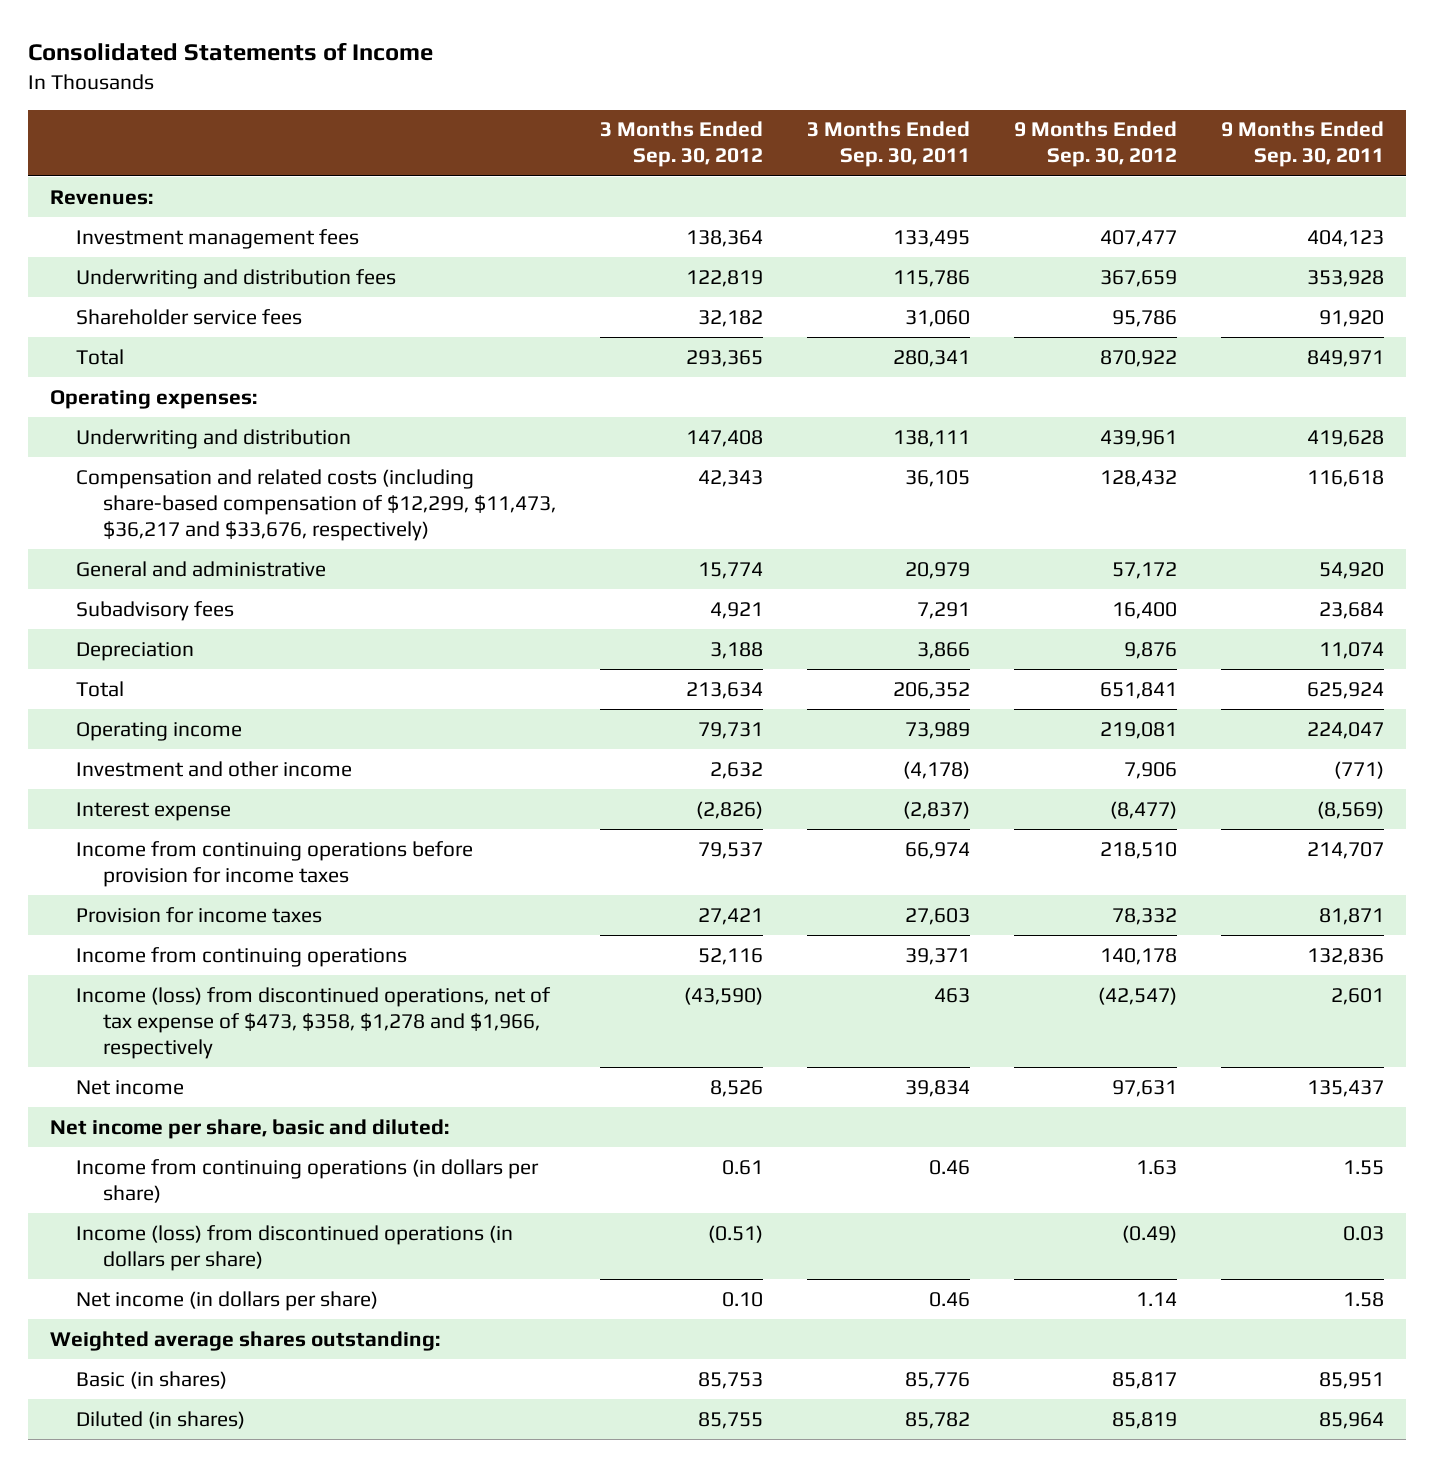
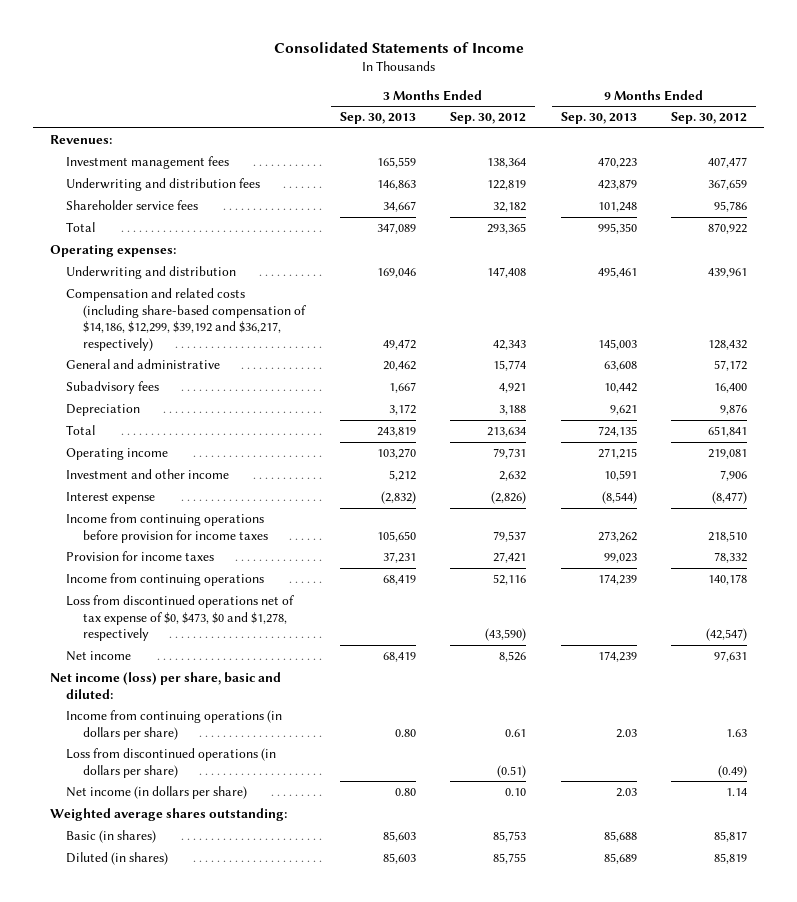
[807,121,971,168] 3 Months Ended Sep. 30, 2011 -> none
[1221,121,1385,168] 9 Months Ended Sep. 30, 2011 -> none
none -> [339,112,416,125] Sep. 30, 2013
none -> [560,112,637,125] Sep. 30, 2013
[76,468,556,541] Compensation and related costs (including share-based compensation of $12,299, $11,473, $36,217 and $33,676, respectively) -> [66,288,306,351] Compensation and related costs (including share-based compensation of $14,186, $12,299, $39,192 and $36,217, respectively)
[76,986,552,1059] Income (loss) from discontinued operations, net of tax expense of $473, $358, $1,278 and $1,966, respectively -> [66,595,295,642] Loss from discontinued operations net of tax expense of $0, $473, $0 and $1,278, respectively
[49,1118,449,1139] Net income per share, basic and diluted: -> [49,672,281,699] Net income (loss) per share, basic and diluted:
[76,1224,514,1271] Income (loss) from discontinued operations (in dollars per share) -> [66,748,277,778] Loss from discontinued operations (in dollars per share)

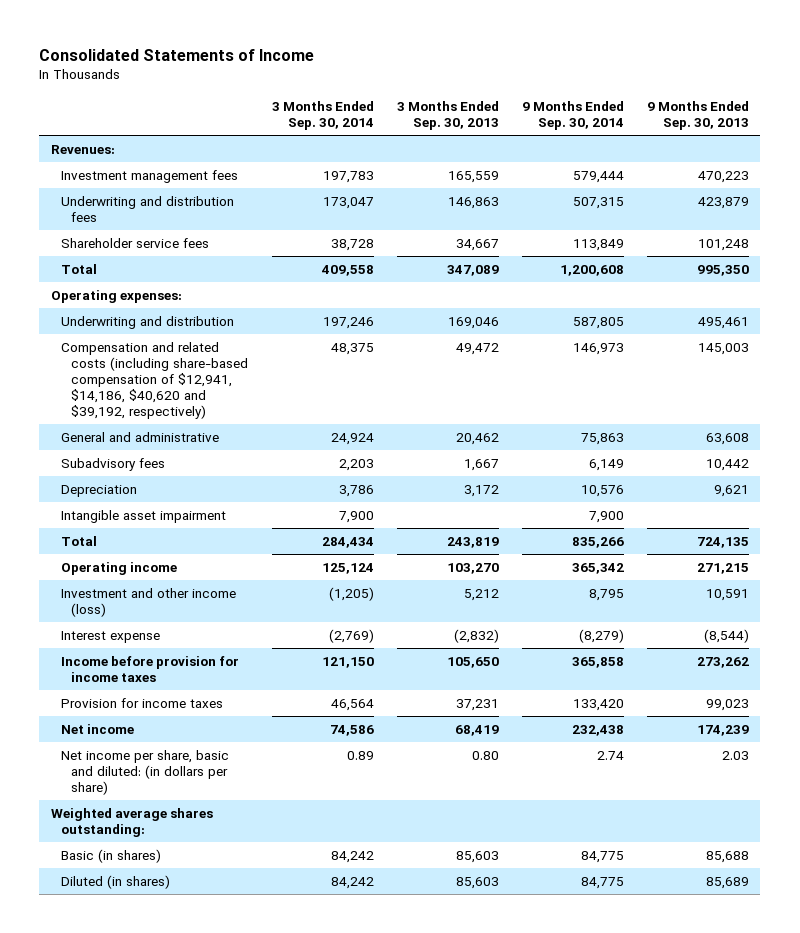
[450,112,527,125] Sep. 30, 2012 -> none
[671,112,748,125] Sep. 30, 2012 -> none
none -> [271,100,374,130] 3 Months Ended Sep. 30, 2014
none -> [521,100,624,130] 9 Months Ended Sep. 30, 2014
[66,288,306,351] Compensation and related costs (including share-based compensation of $14,186, $12,299, $39,192 and $36,217, respectively) -> [61,341,249,420] Compensation and related costs (including share-based compensation of $12,941, $14,186, $40,620 and $39,192, respectively)
none -> [61,509,227,523] Intangible asset impairment
[66,469,230,480] Investment and other income -> [61,587,237,617] Investment and other income (loss)
[66,513,268,543] Income from continuing operations before provision for income taxes -> [61,655,240,682] Income before provision for income taxes
[66,573,265,587] Income from continuing operations -> none
[66,595,295,642] Loss from discontinued operations net of tax expense of $0, $473, $0 and $1,278, respectively -> none
[49,672,281,699] Net income (loss) per share, basic and diluted: -> none
[66,710,283,740] Income from continuing operations (in dollars per share) -> none
[66,748,277,778] Loss from discontinued operations (in dollars per share) -> none
[66,786,248,800] Net income (in dollars per share) -> [61,749,230,796] Net income per share, basic and diluted: (in dollars per share)

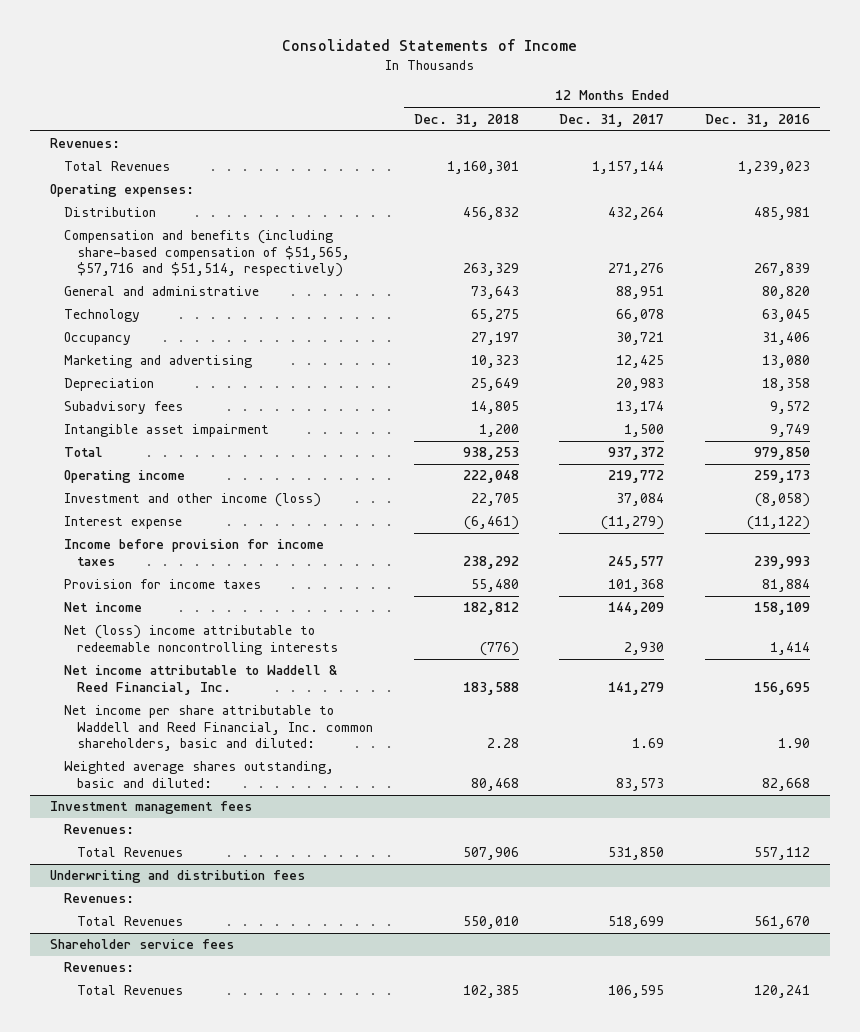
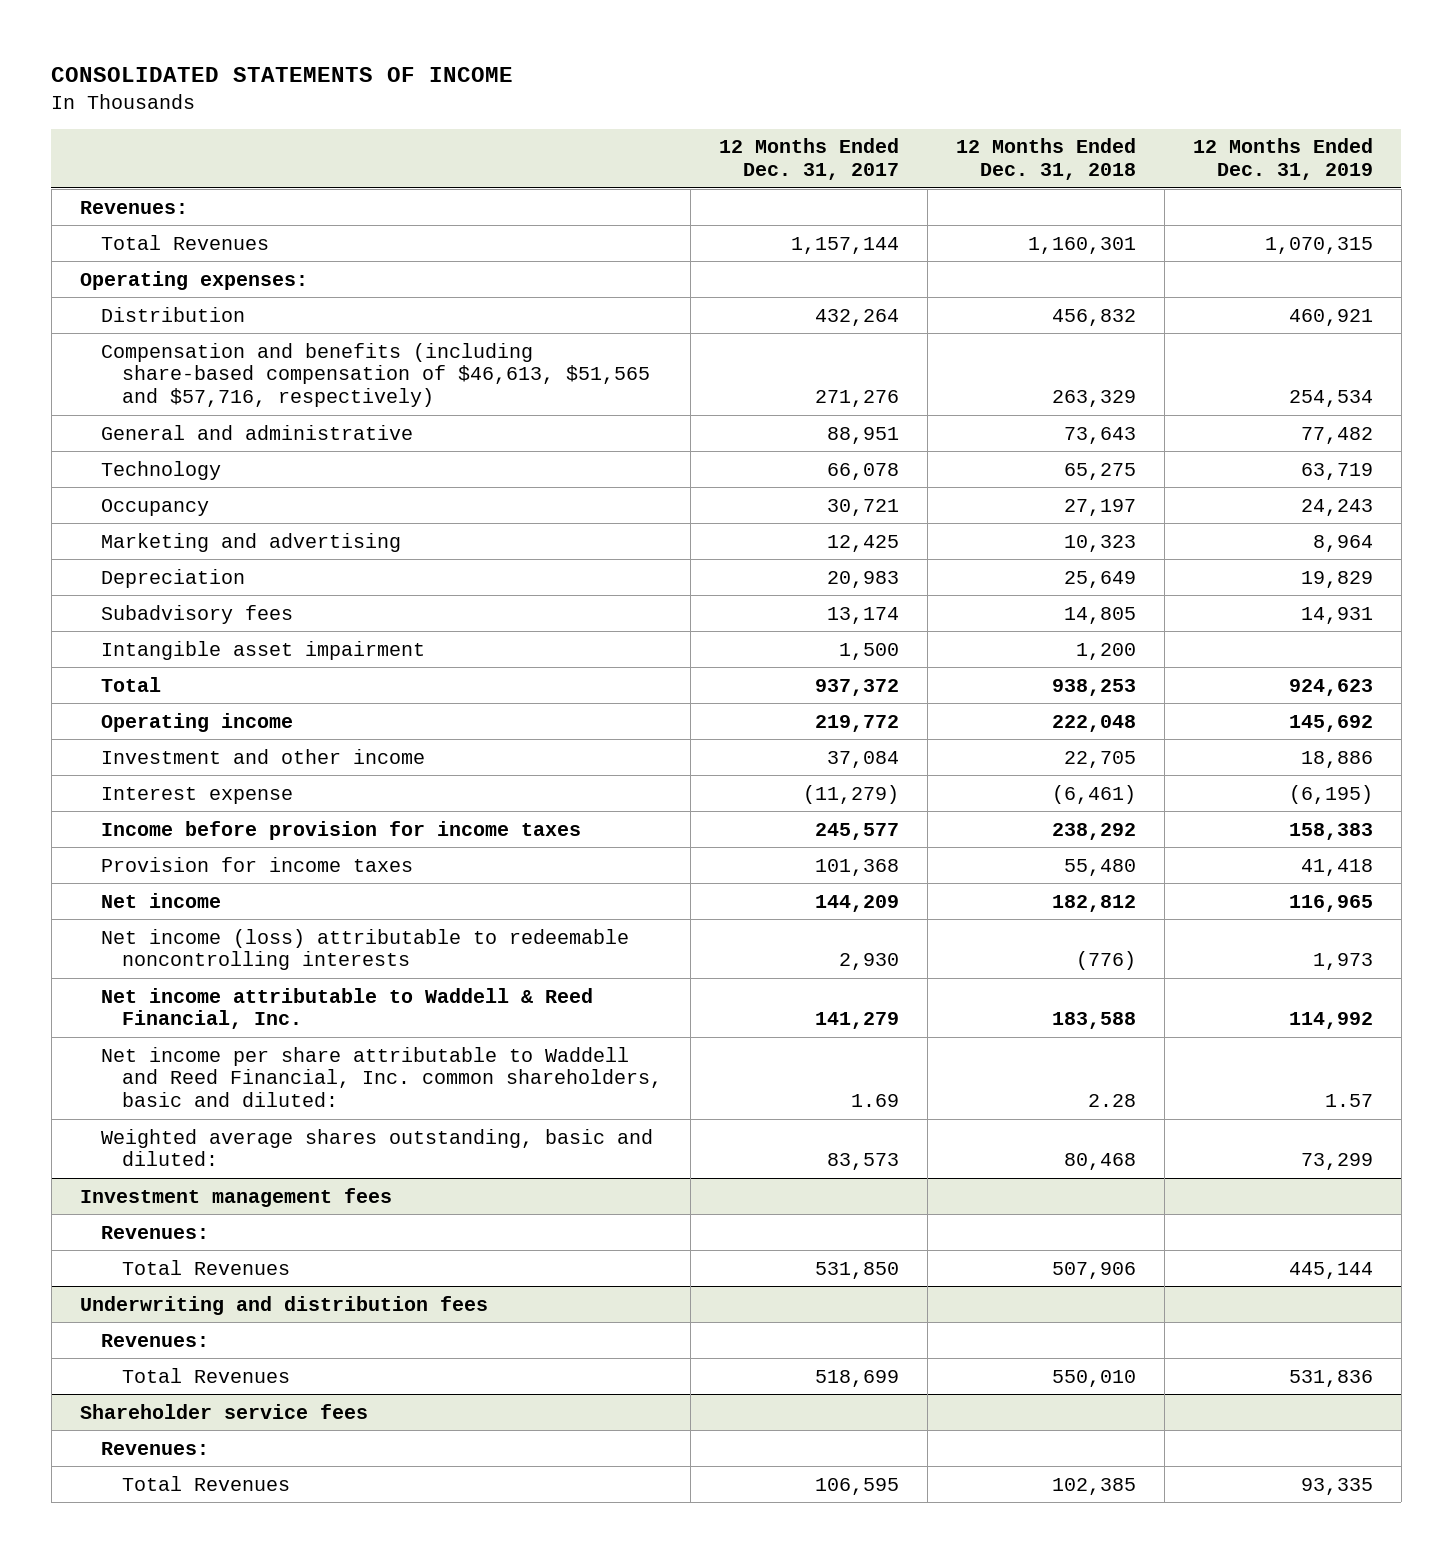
[282,39,578,52] Consolidated Statements of Income -> [51,67,514,83] CONSOLIDATED STATEMENTS OF INCOME
[705,113,811,127] Dec. 31, 2016 -> none
none -> [1192,138,1373,181] 12 Months Ended Dec. 31, 2019
[63,230,351,278] Compensation and benefits (including share-based compensation of $51,565, $57,716 and $51,514, respectively) -> [101,342,651,408] Compensation and benefits (including share-based compensation of $46,613, $51,565 and $57,716, respectively)
[63,493,321,508] Investment and other income (loss) -> [101,748,426,764] Investment and other income
[63,625,339,655] Net (loss) income attributable to redeemable noncontrolling interests -> [101,928,630,971] Net income (loss) attributable to redeemable noncontrolling interests

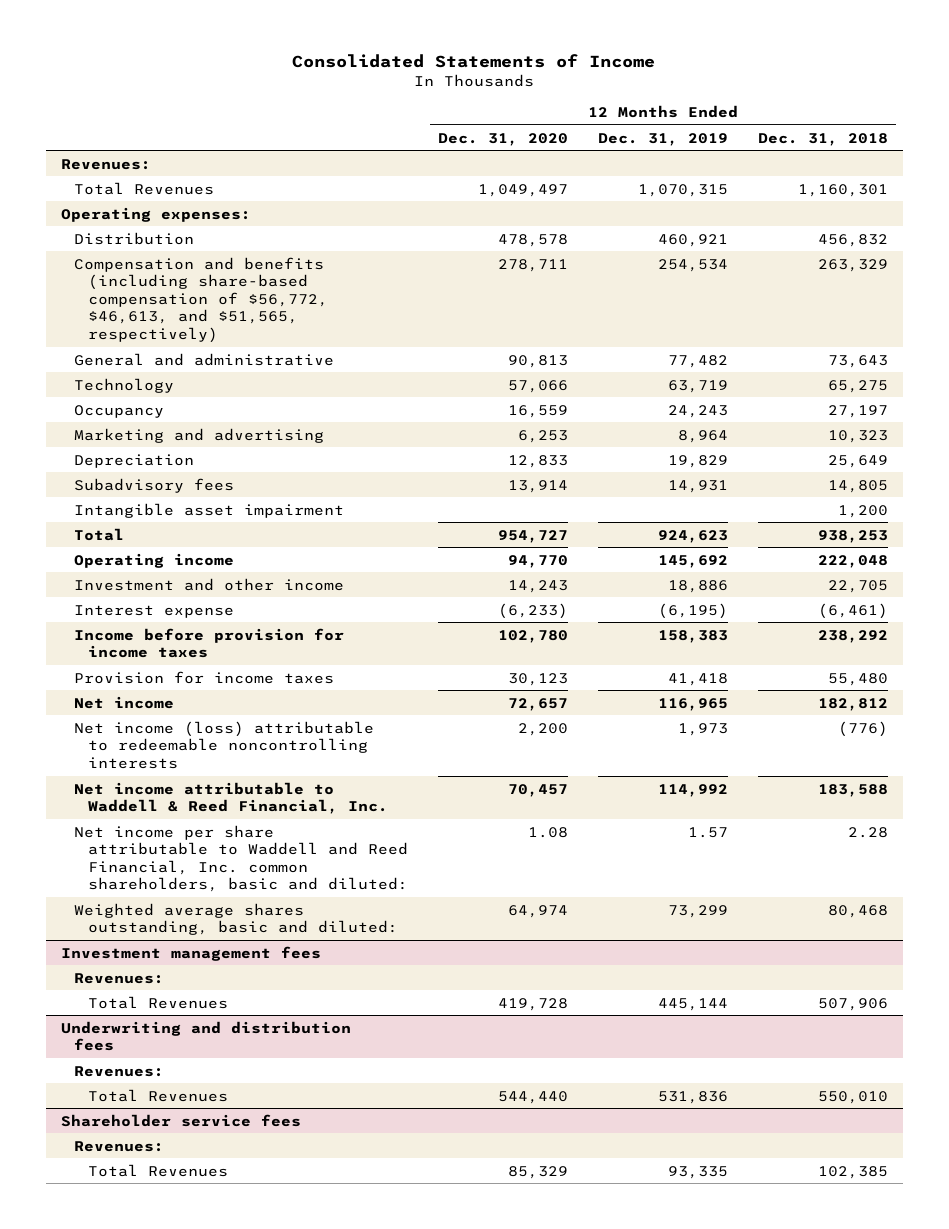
[51,67,514,83] CONSOLIDATED STATEMENTS OF INCOME -> [292,54,656,69] Consolidated Statements of Income
[719,138,900,181] 12 Months Ended Dec. 31, 2017 -> none
none -> [437,132,568,146] Dec. 31, 2020
[101,342,651,408] Compensation and benefits (including share-based compensation of $46,613, $51,565 and $57,716, respectively) -> [74,256,328,344] Compensation and benefits (including share-based compensation of $56,772, $46,613, and $51,565, respectively)

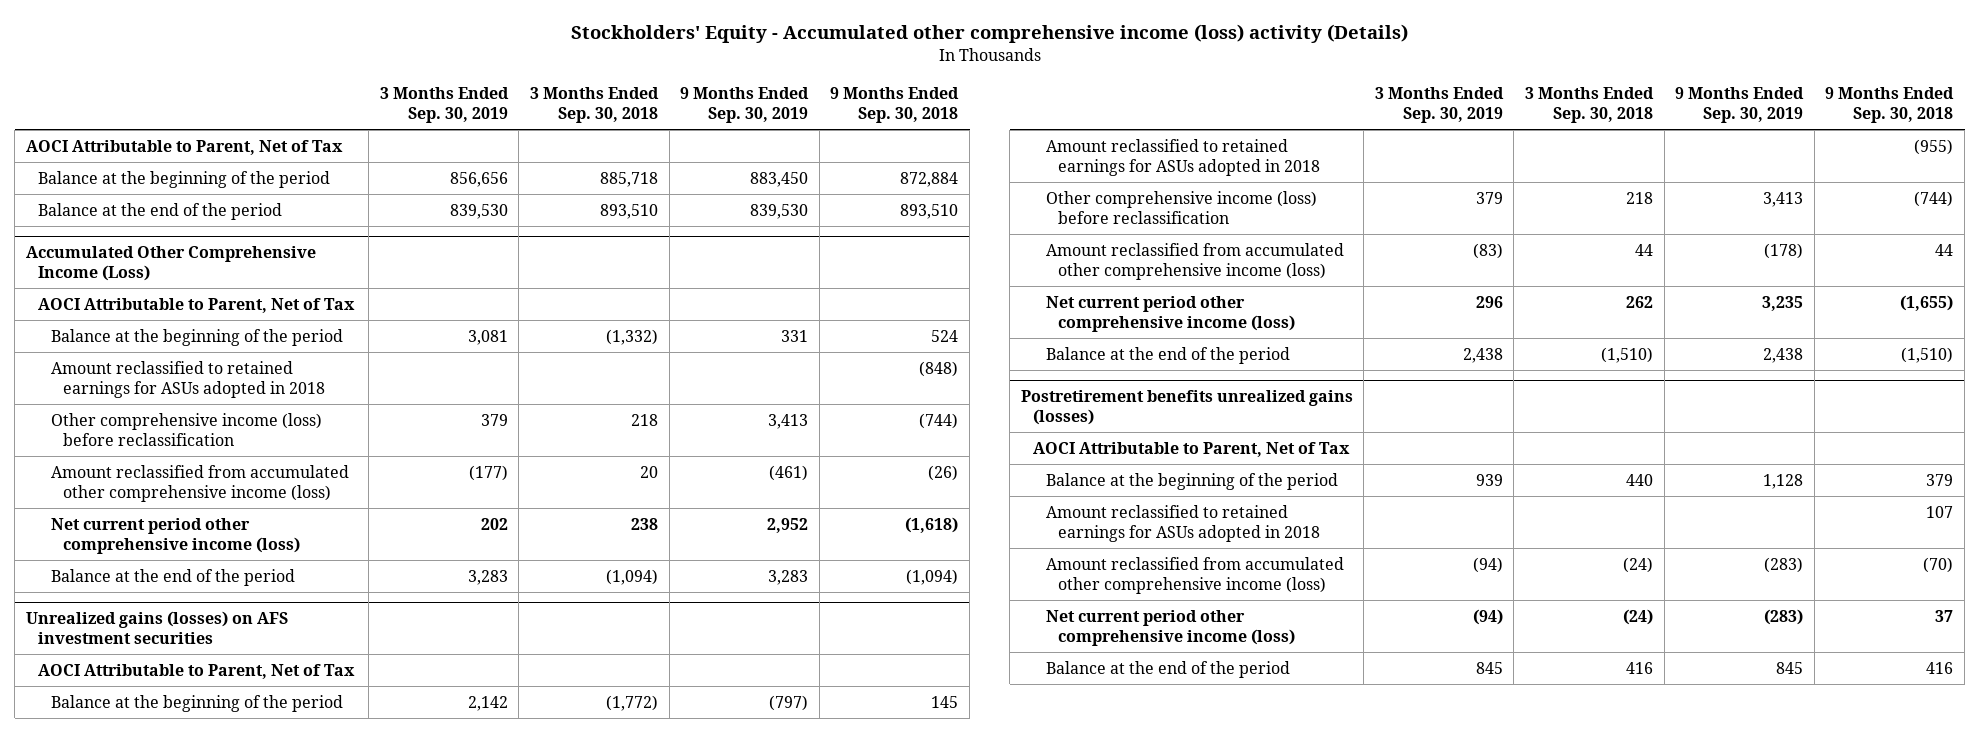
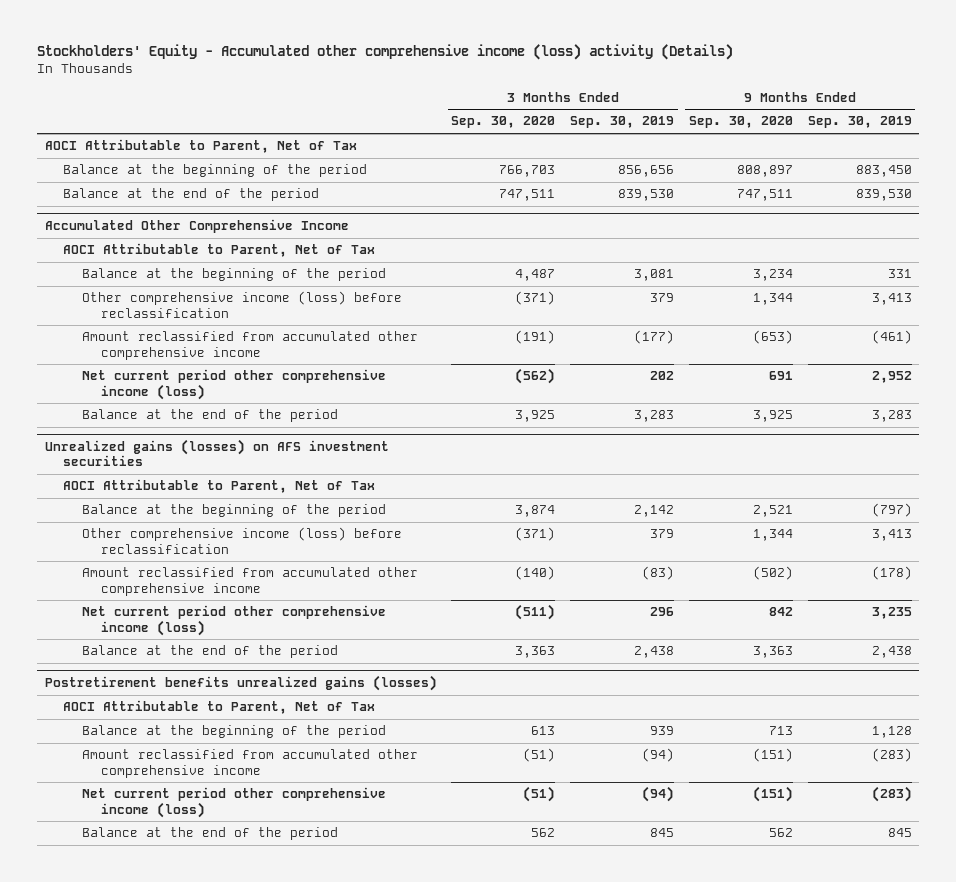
[530,86,660,124] 3 Months Ended Sep. 30, 2018 -> none
[830,86,960,124] 9 Months Ended Sep. 30, 2018 -> none
none -> [451,116,556,129] Sep. 30, 2020
none -> [688,116,793,129] Sep. 30, 2020
[25,245,316,282] Accumulated Other Comprehensive Income (Loss) -> [44,218,349,233] Accumulated Other Comprehensive Income
[50,360,326,399] Amount reclassified to retained earnings for ASUs adopted in 2018 -> none
[50,464,349,503] Amount reclassified from accumulated other comprehensive income (loss) -> [82,331,419,360] Amount reclassified from accumulated other comprehensive income
[1045,138,1321,177] Amount reclassified to retained earnings for ASUs adopted in 2018 -> none
[1045,242,1344,281] Amount reclassified from accumulated other comprehensive income (loss) -> [82,567,419,596] Amount reclassified from accumulated other comprehensive income
[1045,504,1321,543] Amount reclassified to retained earnings for ASUs adopted in 2018 -> none
[1045,556,1344,595] Amount reclassified from accumulated other comprehensive income (loss) -> [82,749,419,778] Amount reclassified from accumulated other comprehensive income

